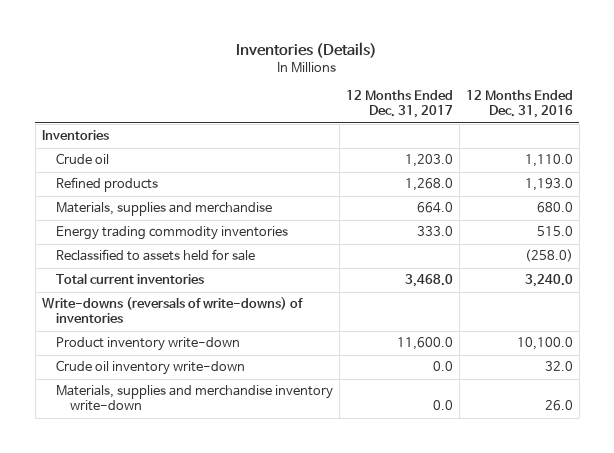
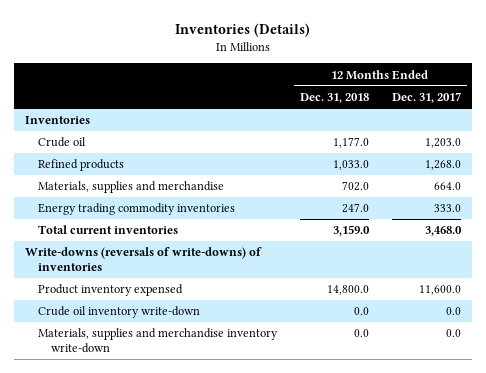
[465,90,573,119] 12 Months Ended Dec. 31, 2016 -> none
none -> [300,93,370,104] Dec. 31, 2018
[55,249,255,262] Reclassified to assets held for sale -> none
[55,337,240,352] Product inventory write-down -> [38,284,184,297] Product inventory expensed

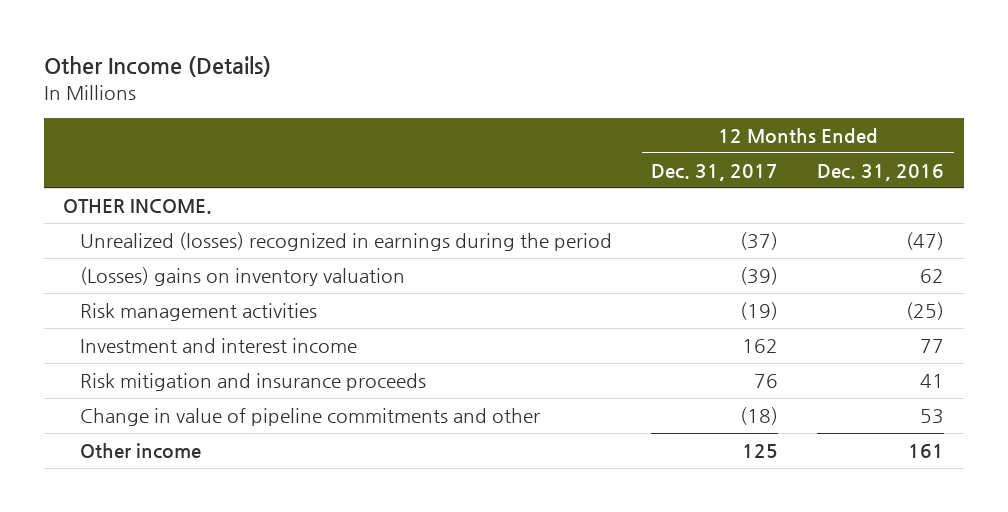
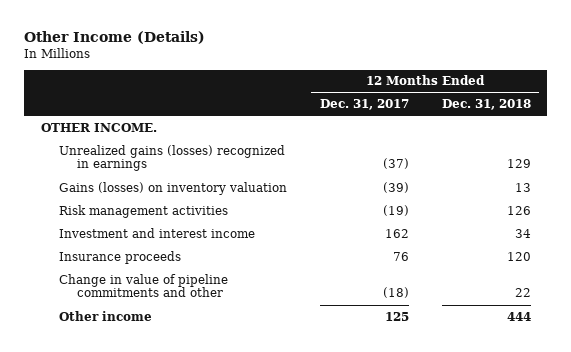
[817,163,945,181] Dec. 31, 2016 -> none
none -> [441,99,531,111] Dec. 31, 2018
[80,232,613,252] Unrealized (losses) recognized in earnings during the period -> [58,144,285,172] Unrealized gains (losses) recognized in earnings
[80,267,406,287] (Losses) gains on inventory valuation -> [58,181,287,195] Gains (losses) on inventory valuation
[80,373,427,392] Risk mitigation and insurance proceeds -> none
none -> [58,250,181,264] Insurance proceeds

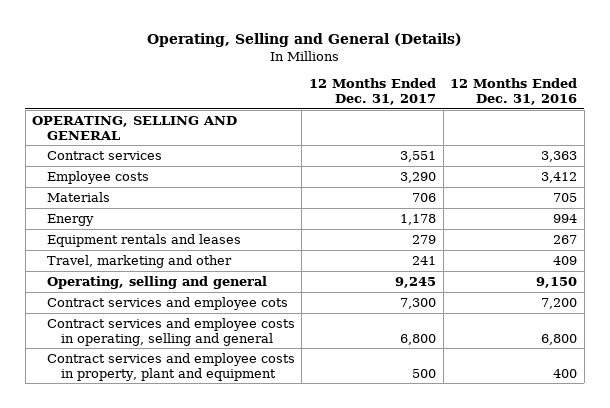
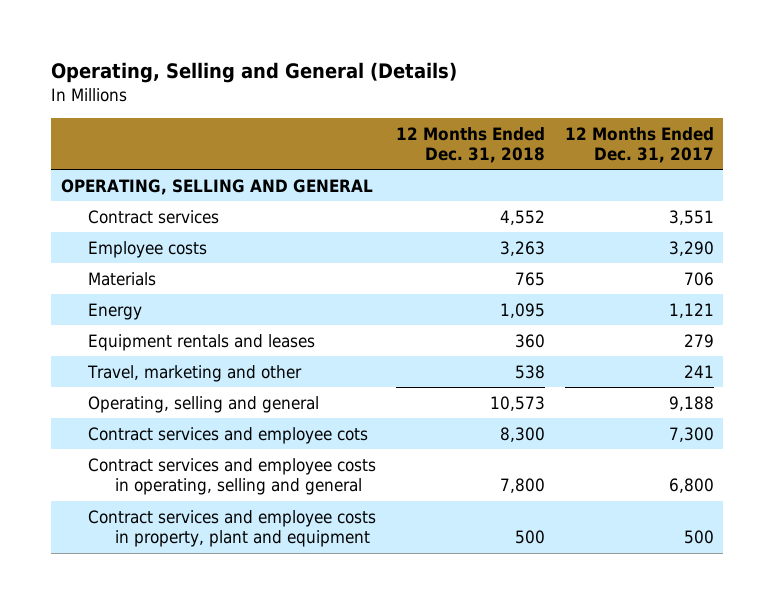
[450,78,578,105] 12 Months Ended Dec. 31, 2016 -> none
none -> [395,126,545,163] 12 Months Ended Dec. 31, 2018
[400,213,437,225] 1,178 -> [668,302,714,318] 1,121
[395,276,437,288] 9,245 -> [668,395,714,411] 9,188

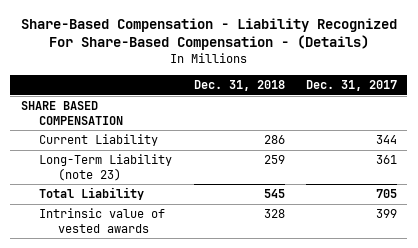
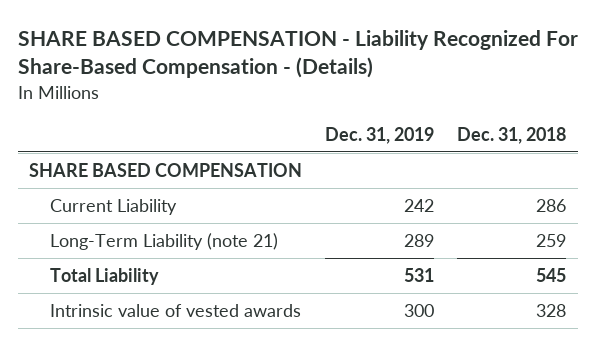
[20,17,397,51] Share-Based Compensation - Liability Recognized For Share-Based Compensation - (Details) -> [17,29,578,79] SHARE BASED COMPENSATION - Liability Recognized For Share-Based Compensation - (Details)
[305,80,397,92] Dec. 31, 2017 -> none
none -> [325,126,435,144] Dec. 31, 2019
[39,154,173,181] Long-Term Liability (note 23) -> [49,232,278,250] Long-Term Liability (note 21)

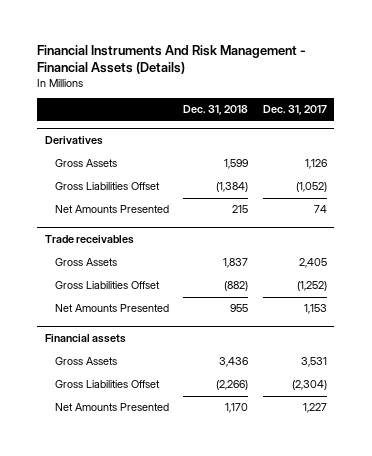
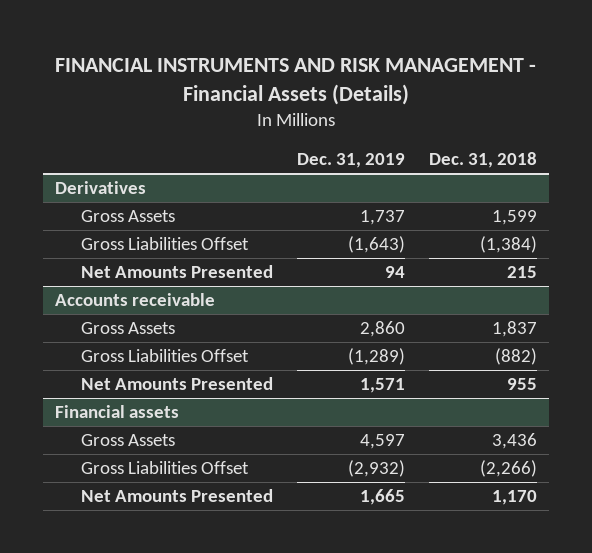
[37,44,307,74] Financial Instruments And Risk Management - Financial Assets (Details) -> [55,58,537,106] FINANCIAL INSTRUMENTS AND RISK MANAGEMENT - Financial Assets (Details)
[262,105,327,116] Dec. 31, 2017 -> none
none -> [296,152,405,168] Dec. 31, 2019
[44,235,134,245] Trade receivables -> [55,293,216,307] Accounts receivable

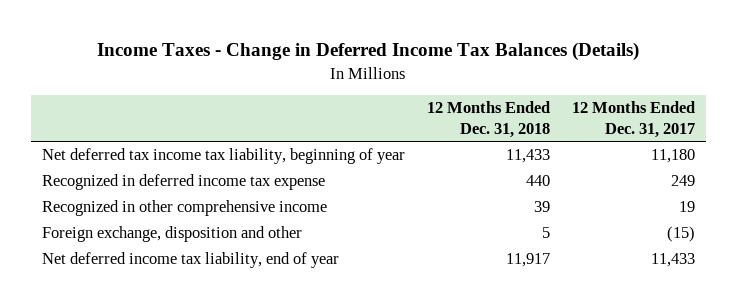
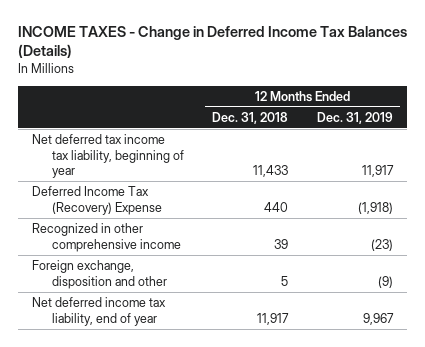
[97,42,640,62] Income Taxes - Change in Deferred Income Tax Balances (Details) -> [17,26,407,59] INCOME TAXES - Change in Deferred Income Tax Balances (Details)
[571,101,695,139] 12 Months Ended Dec. 31, 2017 -> none
none -> [316,111,393,124] Dec. 31, 2019
[41,174,325,191] Recognized in deferred income tax expense -> [32,186,162,215] Deferred Income Tax (Recovery) Expense

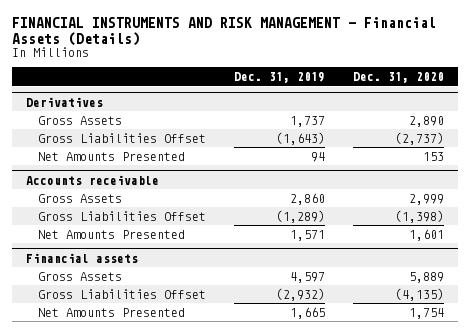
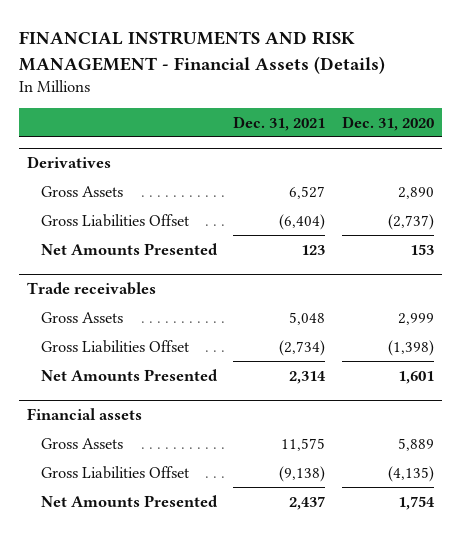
[233,72,325,84] Dec. 31, 2019 -> none
none -> [233,115,326,131] Dec. 31, 2021
[25,174,159,185] Accounts receivable -> [27,281,157,295] Trade receivables

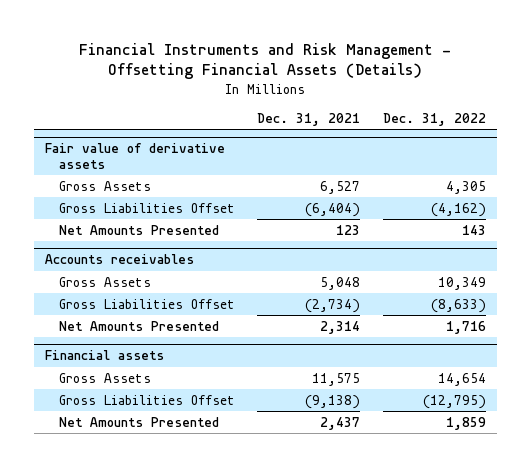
[19,31,386,74] FINANCIAL INSTRUMENTS AND RISK MANAGEMENT - Financial Assets (Details) -> [79,42,452,80] Financial Instruments and Risk Management - Offsetting Financial Assets (Details)
[341,115,434,131] Dec. 31, 2020 -> none
none -> [382,112,486,126] Dec. 31, 2022
[27,155,112,168] Derivatives -> [44,143,225,169] Fair value of derivative assets
[27,281,157,295] Trade receivables -> [44,254,194,265] Accounts receivables

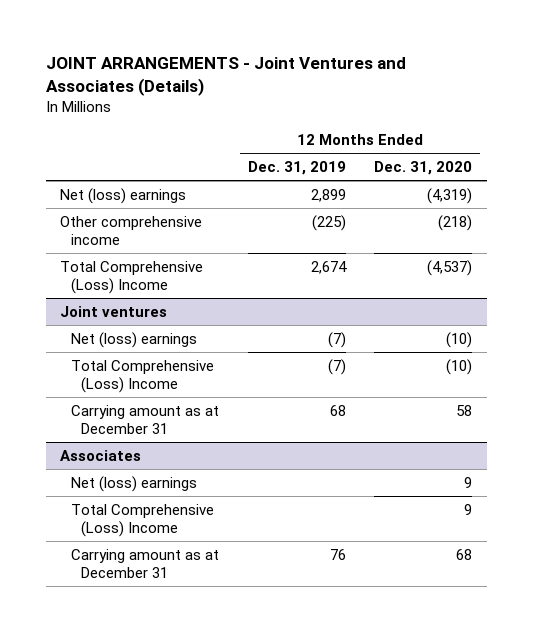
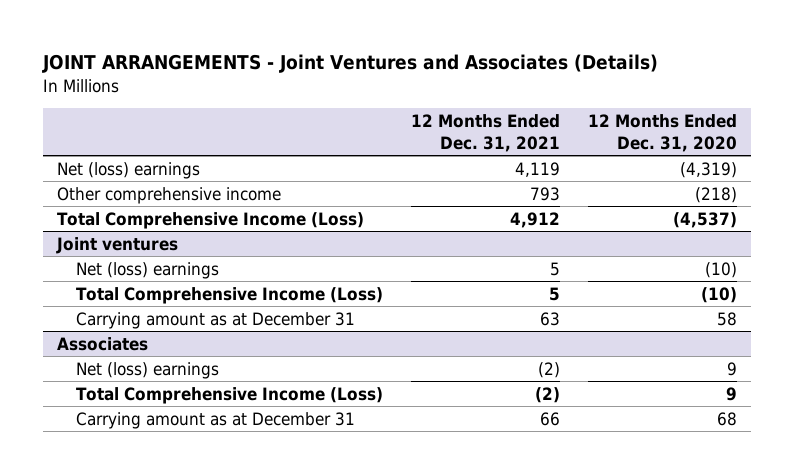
[247,160,346,175] Dec. 31, 2019 -> none
none -> [410,114,560,152] 12 Months Ended Dec. 31, 2021
[60,260,204,295] Total Comprehensive (Loss) Income -> [57,211,365,229] Total Comprehensive Income (Loss)
[70,359,214,394] Total Comprehensive (Loss) Income -> [76,286,384,304] Total Comprehensive Income (Loss)
[70,503,214,538] Total Comprehensive (Loss) Income -> [76,386,384,404] Total Comprehensive Income (Loss)

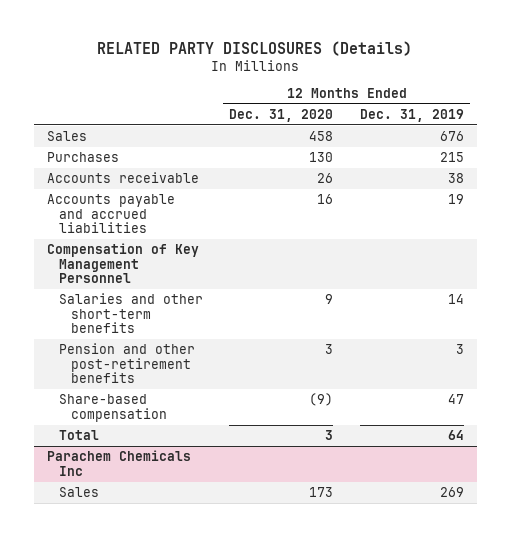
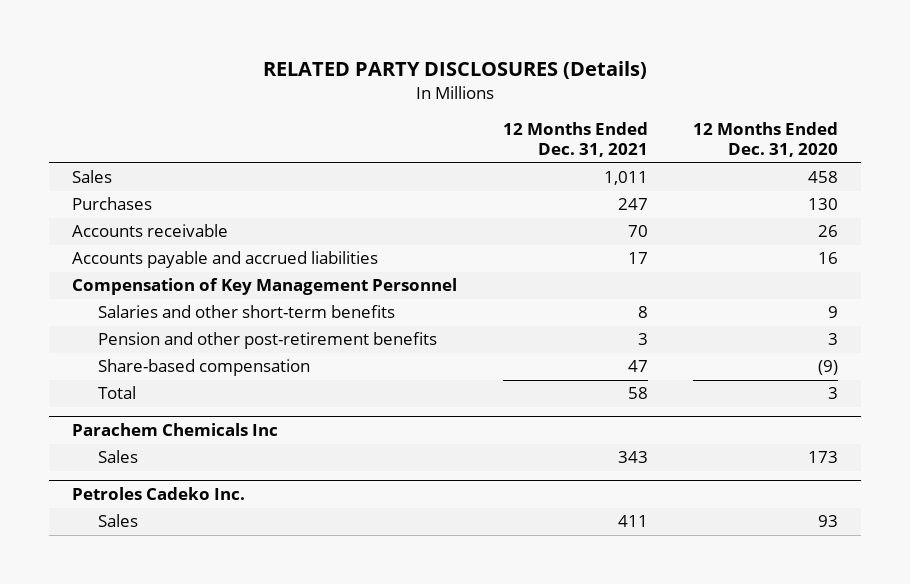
[359,108,464,122] Dec. 31, 2019 -> none
none -> [502,122,648,158] 12 Months Ended Dec. 31, 2021
none -> [72,487,246,501] Petroles Cadeko Inc.
none -> [98,514,139,528] Sales

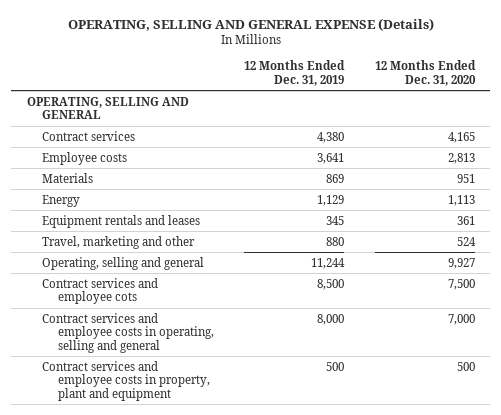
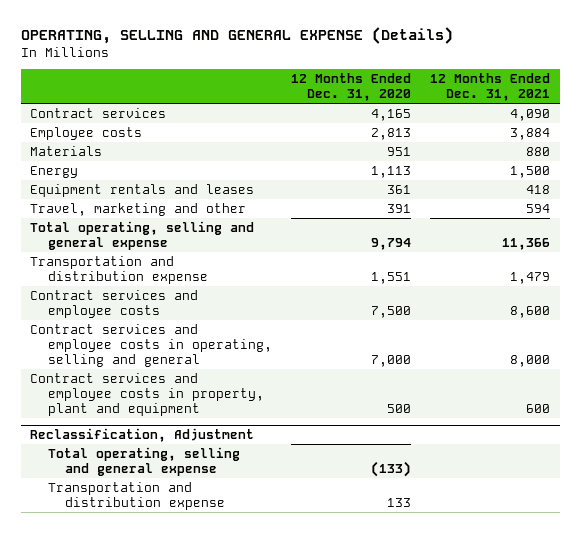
[244,60,346,86] 12 Months Ended Dec. 31, 2019 -> none
none -> [430,72,551,102] 12 Months Ended Dec. 31, 2021
[26,96,189,120] OPERATING, SELLING AND GENERAL -> none
[456,236,476,246] 524 -> [386,203,411,213] 391
[42,256,205,270] Operating, selling and general -> [30,220,255,250] Total operating, selling and general expense
[447,257,475,269] 9,927 -> [370,237,411,250] 9,794
none -> [30,255,208,284] Transportation and distribution expense
[42,277,159,305] Contract services and employee cots -> [30,289,199,318] Contract services and employee costs
none -> [30,428,255,443] Reclassification, Adjustment
none -> [47,446,240,476] Total operating, selling and general expense
none -> [47,481,226,510] Transportation and distribution expense

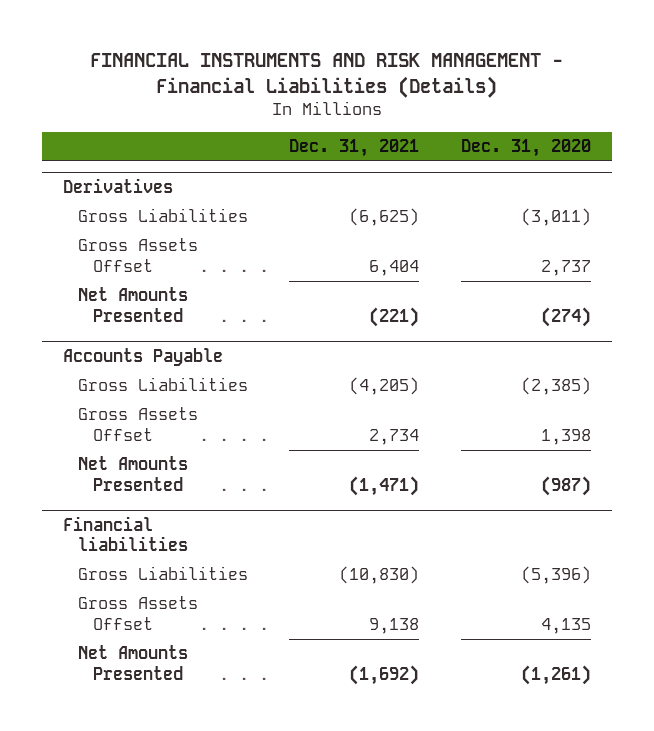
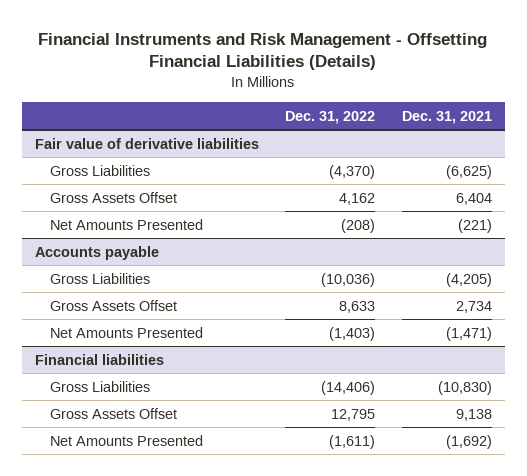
[89,53,563,98] FINANCIAL INSTRUMENTS AND RISK MANAGEMENT - Financial Liabilities (Details) -> [38,32,488,71] Financial Instruments and Risk Management - Offsetting Financial Liabilities (Details)
[461,139,592,158] Dec. 31, 2020 -> none
none -> [285,110,376,124] Dec. 31, 2022
[62,177,173,193] Derivatives -> [35,137,260,149] Fair value of derivative liabilities
[62,347,223,366] Accounts Payable -> [35,245,160,260] Accounts payable

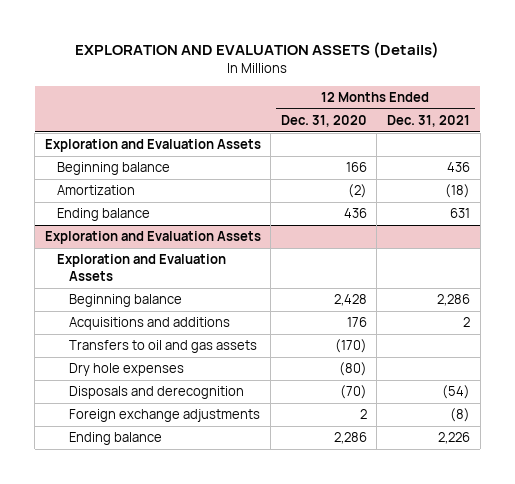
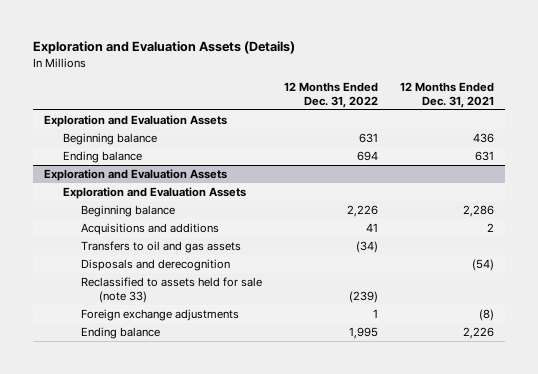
[75,41,440,58] EXPLORATION AND EVALUATION ASSETS (Details) -> [33,41,296,55] Exploration and Evaluation Assets (Details)
[280,114,367,127] Dec. 31, 2020 -> none
none -> [283,82,378,109] 12 Months Ended Dec. 31, 2022
[56,185,135,196] Amortization -> none
[69,363,185,377] Dry hole expenses -> none
none -> [80,277,262,303] Reclassified to assets held for sale (note 33)

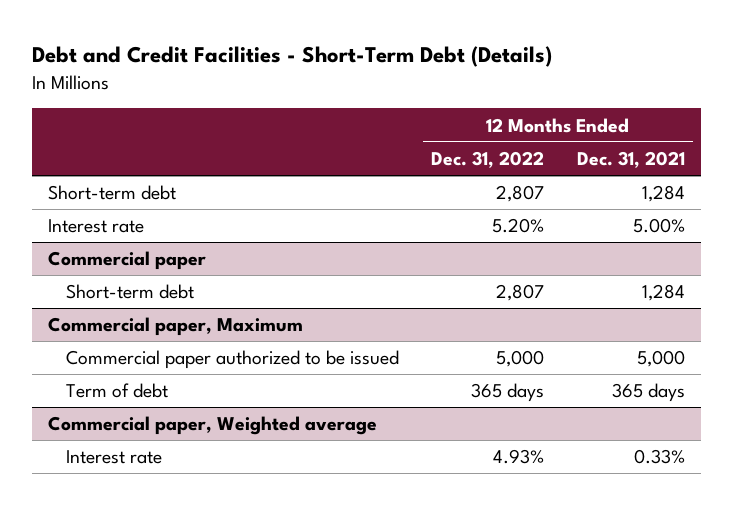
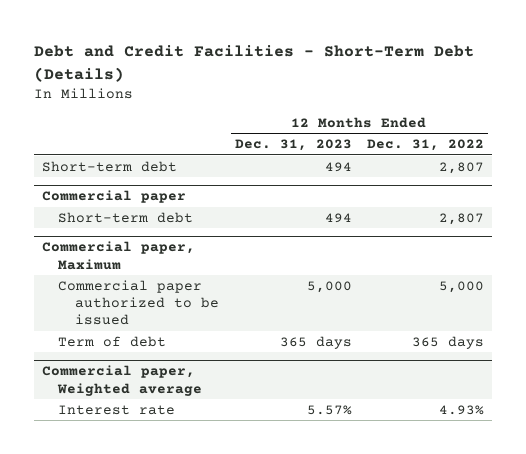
[576,150,685,168] Dec. 31, 2021 -> none
none -> [234,139,352,152] Dec. 31, 2023
[48,219,145,234] Interest rate -> none

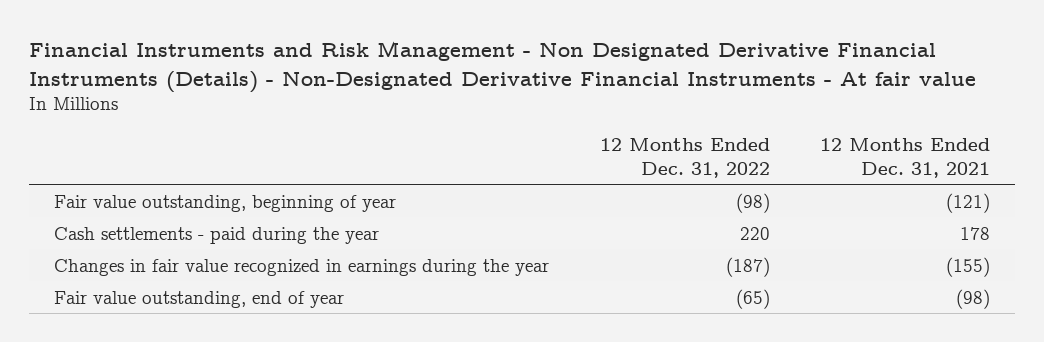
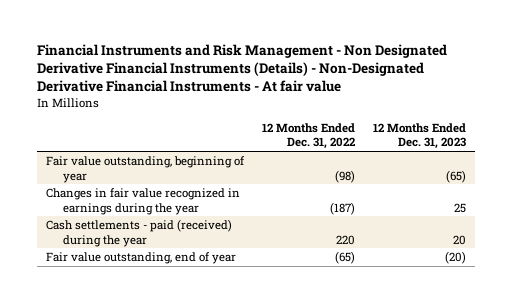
[820,138,991,178] 12 Months Ended Dec. 31, 2021 -> none
none -> [373,122,467,150] 12 Months Ended Dec. 31, 2023
[54,226,380,244] Cash settlements - paid during the year -> none
none -> [45,219,232,247] Cash settlements - paid (received) during the year

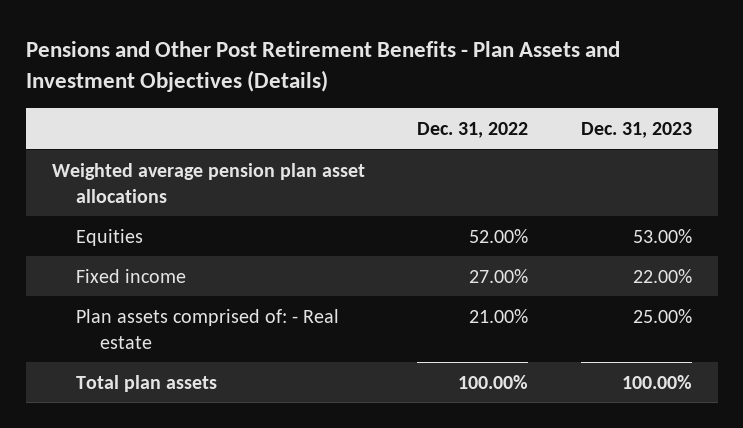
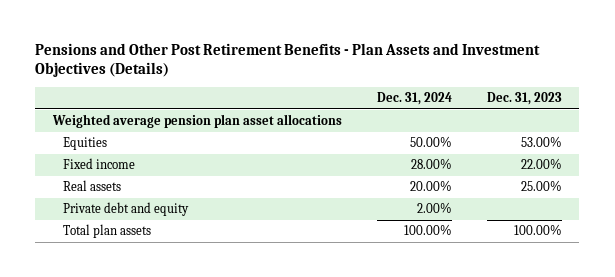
[417,122,529,139] Dec. 31, 2022 -> none
none -> [376,92,452,106] Dec. 31, 2024
[75,308,339,349] Plan assets comprised of: - Real estate -> [62,180,121,192] Real assets
none -> [62,202,189,217] Private debt and equity

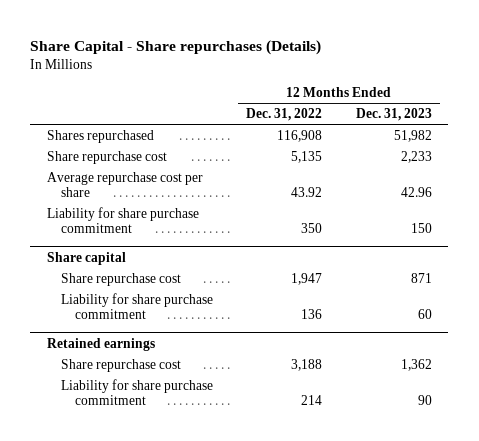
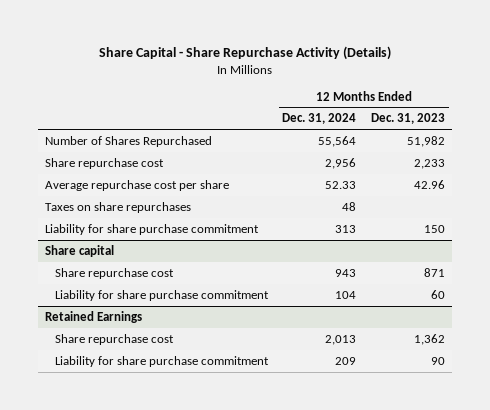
[30,40,322,56] Share Capital - Share repurchases (Details) -> [99,46,392,61] Share Capital - Share Repurchase Activity (Details)
[246,108,323,122] Dec. 31, 2022 -> none
none -> [282,113,357,125] Dec. 31, 2024
[47,129,155,143] Shares repurchased -> [45,135,213,147] Number of Shares Repurchased
none -> [45,201,192,213] Taxes on share repurchases
[47,337,156,351] Retained earnings -> [45,310,143,323] Retained Earnings

